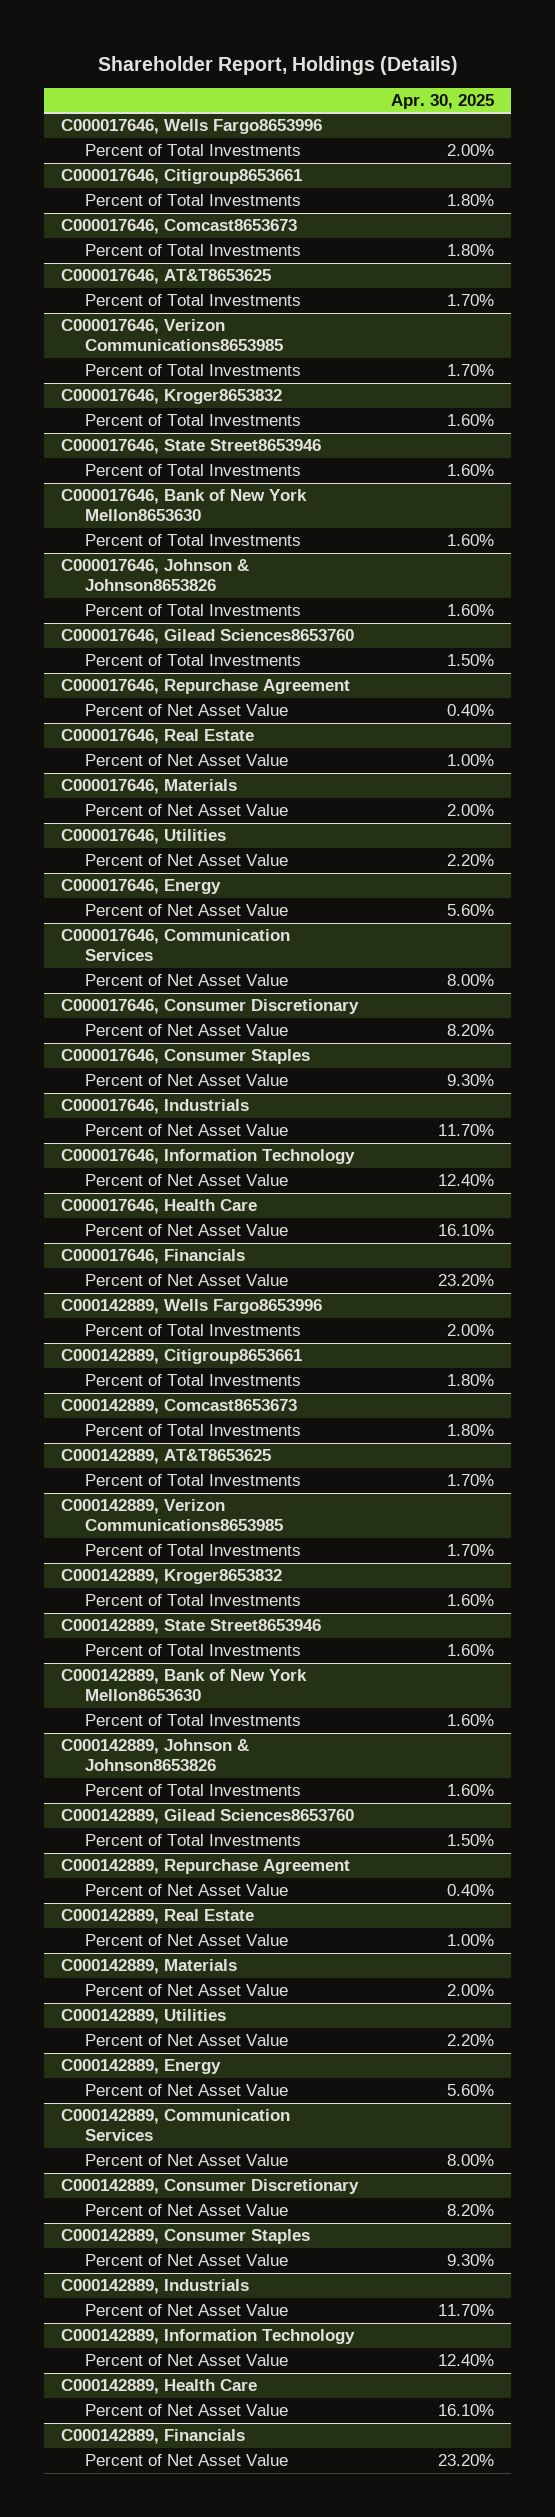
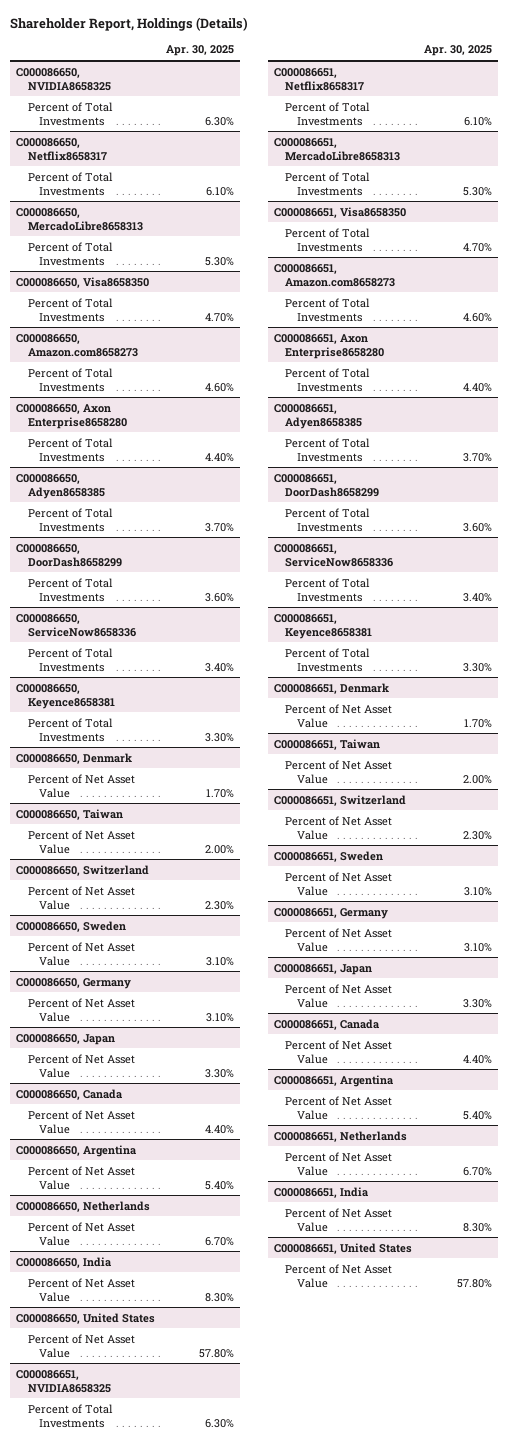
[60,119,322,135] C000017646, Wells Fargo8653996 -> none
[60,169,302,185] C000017646, Citigroup8653661 -> none
[60,219,297,235] C000017646, Comcast8653673 -> none
[60,269,271,285] C000017646, AT&T8653625 -> none
[60,319,284,352] C000017646, Verizon Communications8653985 -> none
[60,389,282,405] C000017646, Kroger8653832 -> none
[60,439,321,455] C000017646, State Street8653946 -> none
[60,489,307,522] C000017646, Bank of New York Mellon8653630 -> none
[60,559,249,592] C000017646, Johnson & Johnson8653826 -> none
[60,629,354,645] C000017646, Gilead Sciences8653760 -> none
[60,679,350,695] C000017646, Repurchase Agreement -> none
[60,729,254,745] C000017646, Real Estate -> none
[85,754,289,767] Percent of Net Asset Value -> none
[60,779,237,795] C000017646, Materials -> none
none -> [15,67,111,91] C000086650, NVIDIA8658325
[447,144,495,157] 2.00% -> [205,116,235,126] 6.30%
none -> [15,137,107,161] C000086650, Netflix8658317
[447,194,495,207] 1.80% -> [206,186,235,196] 6.10%
none -> [15,207,143,231] C000086650, MercadoLibre8658313
[447,244,495,257] 1.80% -> [205,256,235,266] 5.30%
none -> [15,276,149,288] C000086650, Visa8658350
[447,294,495,307] 1.70% -> [205,312,235,322] 4.70%
none -> [15,333,138,357] C000086650, Amazon.com8658273
[447,364,495,377] 1.70% -> [205,382,235,392] 4.60%
none -> [15,403,127,429] C000086650, Axon Enterprise8658280
[447,414,495,427] 1.60% -> [205,452,235,462] 4.40%
none -> [15,473,105,499] C000086650, Adyen8658385
[447,464,495,477] 1.60% -> [205,522,235,532] 3.70%
none -> [15,543,122,567] C000086650, DoorDash8658299
[447,534,495,547] 1.60% -> [205,592,235,602] 3.60%
none -> [15,613,136,637] C000086650, ServiceNow8658336
[447,604,495,617] 1.60% -> [205,662,235,672] 3.40%
none -> [15,683,115,709] C000086650, Keyence8658381
[447,654,495,667] 1.50% -> [205,732,235,742] 3.30%
none -> [15,752,132,764] C000086650, Denmark
[447,704,495,717] 0.40% -> [206,788,235,798] 1.70%
none -> [15,808,123,820] C000086650, Taiwan
[60,829,226,845] C000017646, Utilities -> none
[60,879,221,895] C000017646, Energy -> none
[60,929,290,962] C000017646, Communication Services -> none
[60,999,359,1015] C000017646, Consumer Discretionary -> none
[60,1049,310,1065] C000017646, Consumer Staples -> none
[60,1099,249,1115] C000017646, Industrials -> none
[60,1149,355,1165] C000017646, Information Technology -> none
[60,1199,257,1215] C000017646, Health Care -> none
[60,1249,245,1265] C000017646, Financials -> none
[60,1299,322,1315] C000142889, Wells Fargo8653996 -> none
[60,1349,302,1365] C000142889, Citigroup8653661 -> none
[60,1399,297,1415] C000142889, Comcast8653673 -> none
[60,1449,271,1465] C000142889, AT&T8653625 -> none
[60,1499,284,1532] C000142889, Verizon Communications8653985 -> none
[60,1569,282,1585] C000142889, Kroger8653832 -> none
[60,1619,321,1635] C000142889, State Street8653946 -> none
[60,1669,307,1702] C000142889, Bank of New York Mellon8653630 -> none
[60,1739,249,1772] C000142889, Johnson & Johnson8653826 -> none
[60,1809,354,1825] C000142889, Gilead Sciences8653760 -> none
[60,1859,350,1875] C000142889, Repurchase Agreement -> none
[60,1909,254,1925] C000142889, Real Estate -> none
[85,1934,289,1947] Percent of Net Asset Value -> none
[60,1959,237,1975] C000142889, Materials -> none
none -> [15,864,149,876] C000086650, Switzerland
[447,854,495,867] 2.20% -> [205,900,235,910] 2.30%
none -> [15,920,126,932] C000086650, Sweden
[447,904,495,917] 5.60% -> [206,956,235,966] 3.10%
none -> [15,977,131,989] C000086650, Germany
[447,974,495,987] 8.00% -> [206,1012,235,1022] 3.10%
none -> [15,1033,115,1045] C000086650, Japan
[447,1024,495,1037] 8.20% -> [205,1068,235,1078] 3.30%
none -> [15,1088,122,1100] C000086650, Canada
[447,1074,495,1087] 9.30% -> [205,1124,235,1134] 4.40%
none -> [15,1144,136,1157] C000086650, Argentina
[438,1124,495,1137] 11.70% -> [205,1180,235,1190] 5.40%
none -> [15,1200,150,1212] C000086650, Netherlands
[438,1174,495,1187] 12.40% -> [205,1236,235,1246] 6.70%
none -> [15,1256,111,1268] C000086650, India
[438,1224,495,1237] 16.10% -> [205,1292,235,1302] 8.30%
none -> [15,1312,155,1324] C000086650, United States
[438,1274,495,1287] 23.20% -> [199,1348,235,1358] 57.80%
none -> [15,1369,111,1393] C000086651, NVIDIA8658325
[447,1324,495,1337] 2.00% -> [205,1418,235,1428] 6.30%
none -> [273,67,365,91] C000086651, Netflix8658317
[447,1374,495,1387] 1.80% -> [463,116,492,126] 6.10%
none -> [273,137,401,161] C000086651, MercadoLibre8658313
[447,1424,495,1437] 1.80% -> [462,186,492,196] 5.30%
none -> [273,206,406,218] C000086651, Visa8658350
[447,1474,495,1487] 1.70% -> [462,242,492,252] 4.70%
none -> [273,263,396,287] C000086651, Amazon.com8658273
[447,1544,495,1557] 1.70% -> [462,312,492,322] 4.60%
none -> [273,333,385,359] C000086651, Axon Enterprise8658280
[447,1594,495,1607] 1.60% -> [462,382,492,392] 4.40%
none -> [273,403,363,429] C000086651, Adyen8658385
[447,1644,495,1657] 1.60% -> [462,452,492,462] 3.70%
none -> [273,473,380,497] C000086651, DoorDash8658299
[447,1714,495,1727] 1.60% -> [462,522,492,532] 3.60%
none -> [273,543,394,567] C000086651, ServiceNow8658336
[447,1784,495,1797] 1.60% -> [462,592,492,602] 3.40%
none -> [273,613,373,639] C000086651, Keyence8658381
[447,1834,495,1847] 1.50% -> [462,662,492,672] 3.30%
none -> [273,682,389,694] C000086651, Denmark
[447,1884,495,1897] 0.40% -> [463,718,492,728] 1.70%
none -> [273,738,380,750] C000086651, Taiwan
[60,2009,226,2025] C000142889, Utilities -> none
[60,2059,221,2075] C000142889, Energy -> none
[60,2109,290,2142] C000142889, Communication Services -> none
[60,2179,359,2195] C000142889, Consumer Discretionary -> none
[60,2229,310,2245] C000142889, Consumer Staples -> none
[60,2279,249,2295] C000142889, Industrials -> none
[60,2329,355,2345] C000142889, Information Technology -> none
[60,2379,257,2395] C000142889, Health Care -> none
[60,2429,245,2445] C000142889, Financials -> none
none -> [273,794,406,806] C000086651, Switzerland
[447,2034,495,2047] 2.20% -> [462,830,492,840] 2.30%
none -> [273,850,383,862] C000086651, Sweden
[447,2084,495,2097] 5.60% -> [463,886,492,896] 3.10%
none -> [273,907,388,919] C000086651, Germany
[447,2154,495,2167] 8.00% -> [463,942,492,952] 3.10%
none -> [273,963,372,975] C000086651, Japan
[447,2204,495,2217] 8.20% -> [462,998,492,1008] 3.30%
none -> [273,1018,379,1030] C000086651, Canada
[447,2254,495,2267] 9.30% -> [462,1054,492,1064] 4.40%
none -> [273,1074,393,1087] C000086651, Argentina
[438,2304,495,2317] 11.70% -> [462,1110,492,1120] 5.40%
none -> [273,1130,407,1142] C000086651, Netherlands
[438,2354,495,2367] 12.40% -> [462,1166,492,1176] 6.70%
none -> [273,1186,368,1198] C000086651, India
[438,2404,495,2417] 16.10% -> [462,1222,492,1232] 8.30%
none -> [273,1242,412,1254] C000086651, United States
[438,2454,495,2467] 23.20% -> [456,1278,492,1288] 57.80%

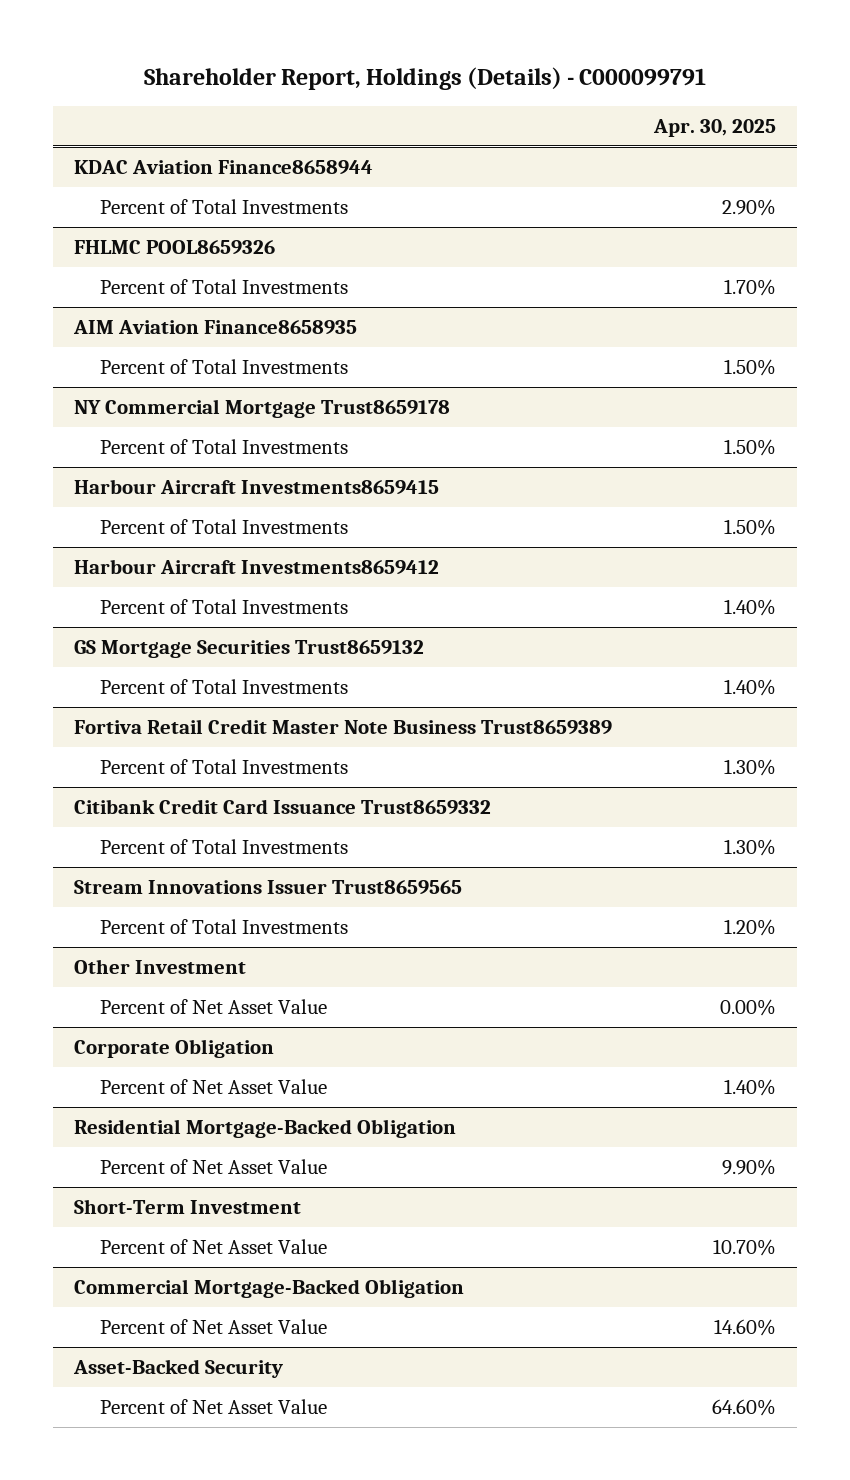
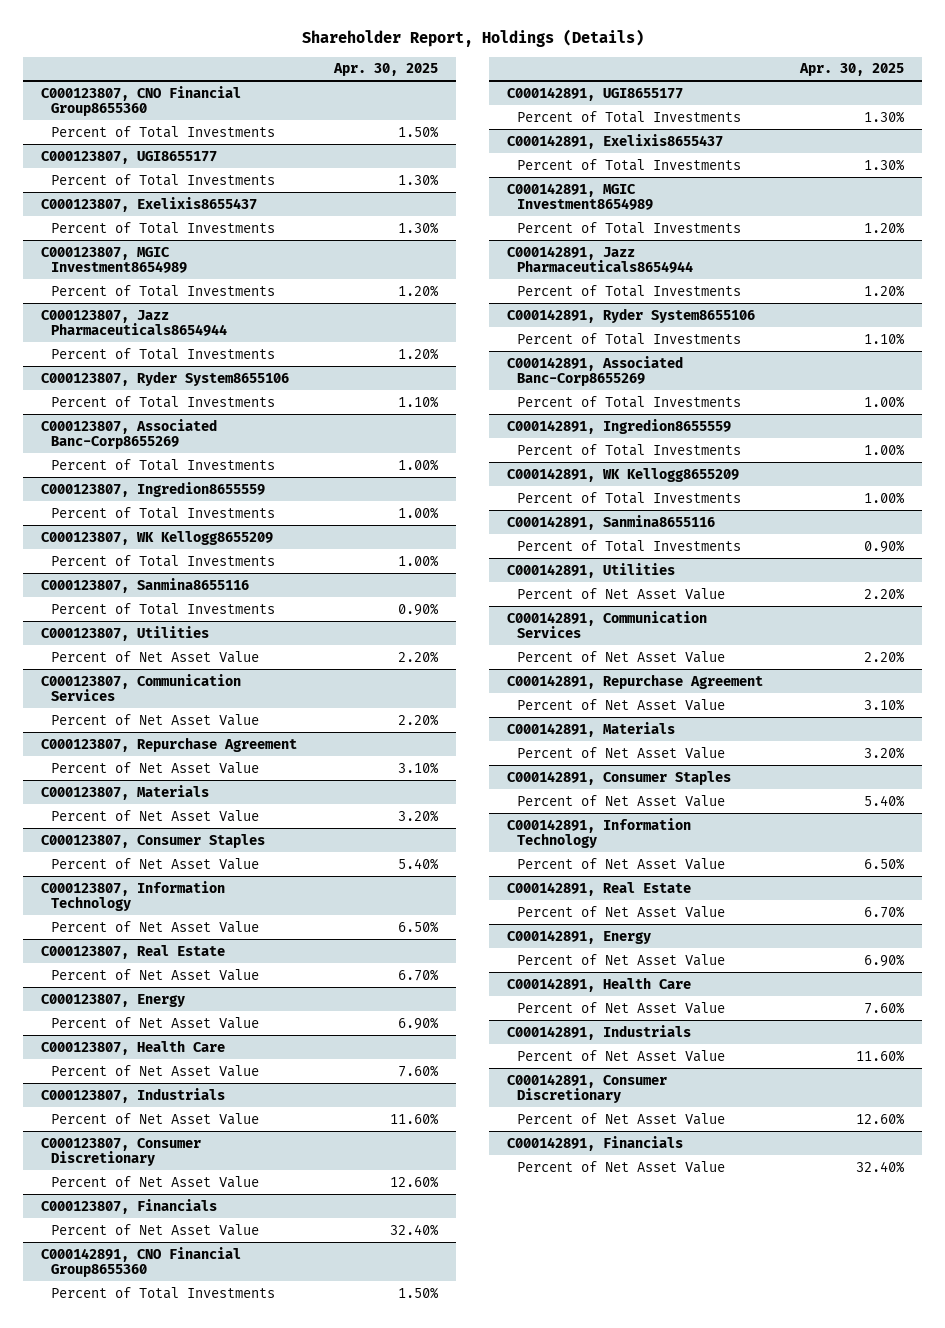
[143,66,706,90] Shareholder Report, Holdings (Details) - C000099791 -> [301,29,644,48] Shareholder Report, Holdings (Details)
[73,160,373,176] KDAC Aviation Finance8658944 -> none
[100,199,349,215] Percent of Total Investments -> none
[73,240,275,256] FHLMC POOL8659326 -> none
[100,279,349,295] Percent of Total Investments -> none
[72,320,357,336] AIM Aviation Finance8658935 -> none
[100,359,349,375] Percent of Total Investments -> none
[73,399,450,419] NY Commercial Mortgage Trust8659178 -> none
none -> [40,85,241,117] C000123807, CNO Financial Group8655360
[73,479,439,496] Harbour Aircraft Investments8659415 -> none
none -> [40,150,217,164] C000123807, UGI8655177
none -> [50,173,275,186] Percent of Total Investments
none -> [40,196,257,212] C000123807, Exelixis8655437
none -> [50,221,275,234] Percent of Total Investments
none -> [40,246,187,274] C000123807, MGIC Investment8654989
none -> [50,284,275,297] Percent of Total Investments
none -> [40,309,227,337] C000123807, Jazz Pharmaceuticals8654944
none -> [50,347,275,360] Percent of Total Investments
none -> [40,370,289,386] C000123807, Ryder System8655106
none -> [50,395,275,408] Percent of Total Investments
none -> [40,418,217,450] C000123807, Associated Banc-Corp8655269
none -> [50,458,275,471] Percent of Total Investments
none -> [40,481,265,497] C000123807, Ingredion8655559
none -> [50,506,275,519] Percent of Total Investments
none -> [40,530,273,545] C000123807, WK Kellogg8655209
none -> [50,554,275,567] Percent of Total Investments
none -> [40,577,249,593] C000123807, Sanmina8655116
none -> [50,602,275,615] Percent of Total Investments
none -> [40,625,209,641] C000123807, Utilities
none -> [50,650,259,663] Percent of Net Asset Value
none -> [40,673,241,702] C000123807, Communication Services
none -> [50,713,259,726] Percent of Net Asset Value
none -> [40,736,297,752] C000123807, Repurchase Agreement
none -> [50,761,259,774] Percent of Net Asset Value
none -> [40,784,209,800] C000123807, Materials
none -> [50,809,259,822] Percent of Net Asset Value
none -> [40,833,265,848] C000123807, Consumer Staples
none -> [50,857,259,870] Percent of Net Asset Value
none -> [40,880,225,912] C000123807, Information Technology
none -> [50,920,259,933] Percent of Net Asset Value
none -> [40,944,225,959] C000123807, Real Estate
none -> [50,968,259,981] Percent of Net Asset Value
none -> [40,993,185,1007] C000123807, Energy
none -> [50,1016,259,1029] Percent of Net Asset Value
none -> [40,1039,225,1055] C000123807, Health Care
none -> [50,1064,259,1077] Percent of Net Asset Value
none -> [40,1087,225,1103] C000123807, Industrials
none -> [50,1112,259,1125] Percent of Net Asset Value
none -> [40,1137,201,1167] C000123807, Consumer Discretionary
none -> [50,1175,259,1188] Percent of Net Asset Value
none -> [40,1198,217,1214] C000123807, Financials
none -> [50,1223,259,1236] Percent of Net Asset Value
none -> [40,1246,241,1278] C000142891, CNO Financial Group8655360
[73,559,439,576] Harbour Aircraft Investments8659412 -> none
[100,599,349,615] Percent of Total Investments -> none
[73,640,424,659] GS Mortgage Securities Trust8659132 -> none
[100,679,349,695] Percent of Total Investments -> none
[73,719,612,736] Fortiva Retail Credit Master Note Business Trust8659389 -> none
none -> [507,86,684,101] C000142891, UGI8655177
[73,799,491,816] Citibank Credit Card Issuance Trust8659332 -> none
none -> [507,133,724,149] C000142891, Exelixis8655437
[73,880,462,896] Stream Innovations Issuer Trust8659565 -> none
none -> [507,182,654,211] C000142891, MGIC Investment8654989
[73,959,246,975] Other Investment -> none
[73,1039,274,1059] Corporate Obligation -> none
[73,1119,456,1139] Residential Mortgage-Backed Obligation -> none
[73,1199,301,1215] Short-Term Investment -> none
[73,1279,464,1299] Commercial Mortgage-Backed Obligation -> none
[72,1359,283,1379] Asset-Backed Security -> none
none -> [507,245,694,274] C000142891, Jazz Pharmaceuticals8654944
none -> [517,284,742,297] Percent of Total Investments
none -> [507,307,756,323] C000142891, Ryder System8655106
none -> [517,332,742,345] Percent of Total Investments
none -> [507,355,684,387] C000142891, Associated Banc-Corp8655269
none -> [517,395,742,408] Percent of Total Investments
none -> [507,418,732,434] C000142891, Ingredion8655559
none -> [517,443,742,456] Percent of Total Investments
none -> [507,467,740,482] C000142891, WK Kellogg8655209
none -> [517,491,742,504] Percent of Total Investments
none -> [507,514,716,530] C000142891, Sanmina8655116
none -> [517,539,742,552] Percent of Total Investments
none -> [507,562,676,578] C000142891, Utilities
[719,999,776,1017] 0.00% -> [864,587,906,600] 2.20%
none -> [507,610,708,639] C000142891, Communication Services
[723,1079,776,1097] 1.40% -> [864,650,906,663] 2.20%
none -> [507,673,764,689] C000142891, Repurchase Agreement
[721,1159,776,1177] 9.90% -> [864,698,906,711] 3.10%
none -> [507,721,676,737] C000142891, Materials
[712,1239,776,1257] 10.70% -> [864,746,906,759] 3.20%
none -> [507,770,732,785] C000142891, Consumer Staples
[713,1319,776,1337] 14.60% -> [864,794,906,807] 5.40%
none -> [507,817,692,849] C000142891, Information Technology
[711,1399,776,1417] 64.60% -> [864,857,906,870] 6.50%
none -> [507,881,692,896] C000142891, Real Estate
none -> [517,905,726,918] Percent of Net Asset Value
none -> [507,929,652,944] C000142891, Energy
none -> [517,953,726,966] Percent of Net Asset Value
none -> [507,976,692,992] C000142891, Health Care
none -> [517,1001,726,1014] Percent of Net Asset Value
none -> [507,1024,692,1040] C000142891, Industrials
none -> [517,1049,726,1062] Percent of Net Asset Value
none -> [507,1073,668,1104] C000142891, Consumer Discretionary
none -> [517,1112,726,1125] Percent of Net Asset Value
none -> [507,1135,684,1151] C000142891, Financials
none -> [517,1160,726,1173] Percent of Net Asset Value

